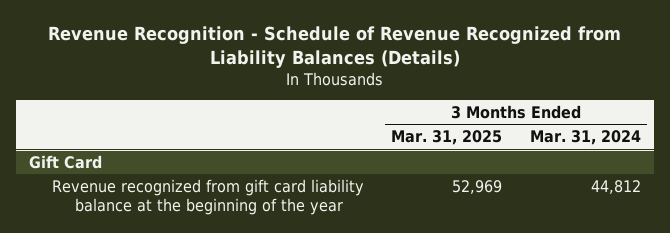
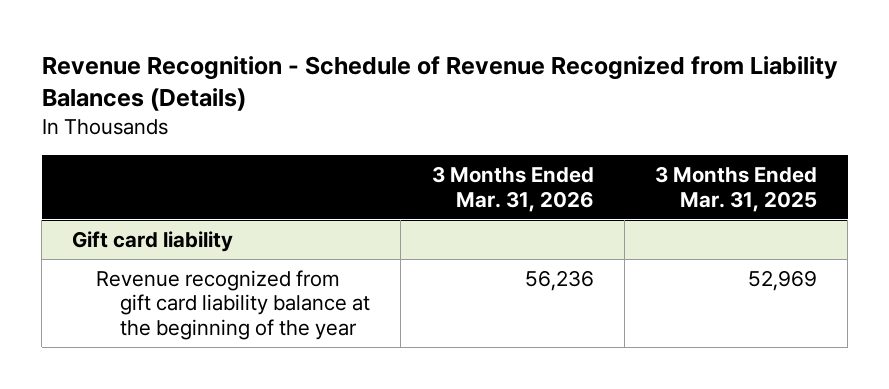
[529,130,641,146] Mar. 31, 2024 -> none
none -> [431,166,594,212] 3 Months Ended Mar. 31, 2026
[29,154,103,169] Gift Card -> [72,231,234,253] Gift card liability

